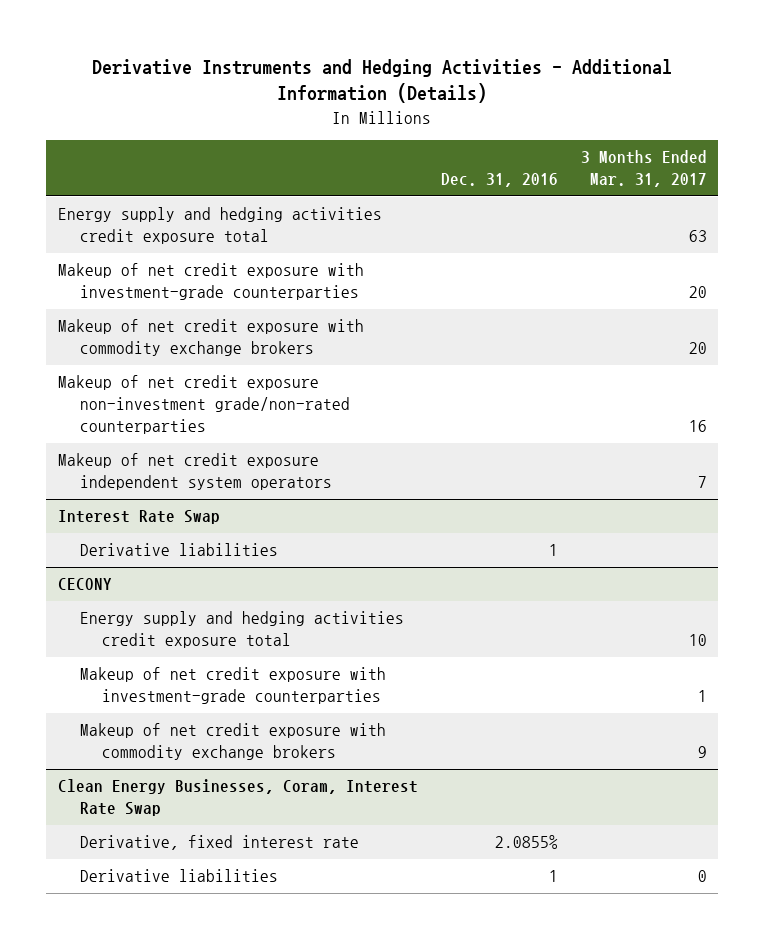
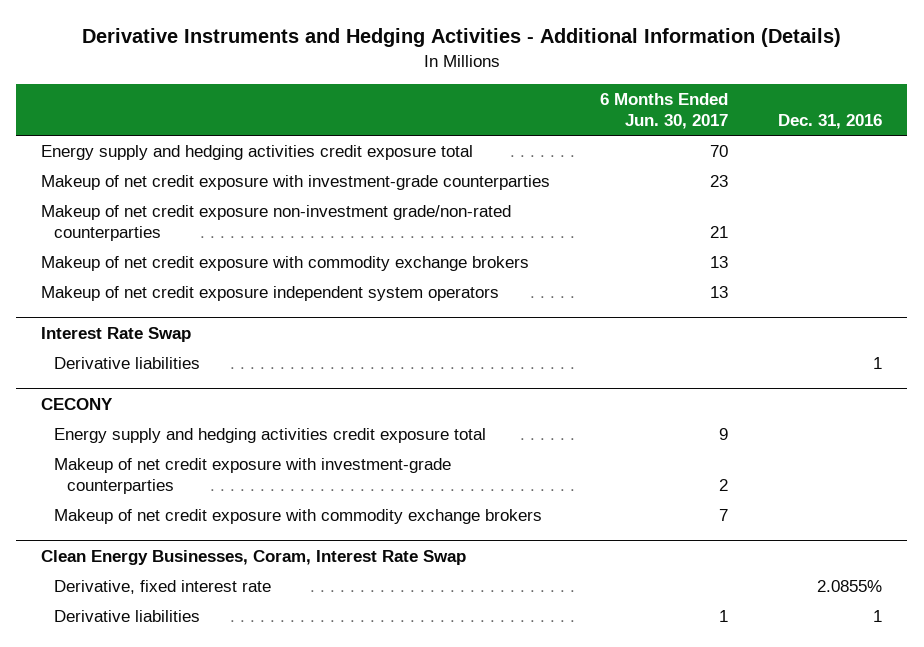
[580,150,707,188] 3 Months Ended Mar. 31, 2017 -> none
none -> [600,92,729,129] 6 Months Ended Jun. 30, 2017
[57,319,364,357] Makeup of net credit exposure with commodity exchange brokers -> [41,256,530,272] Makeup of net credit exposure with commodity exchange brokers

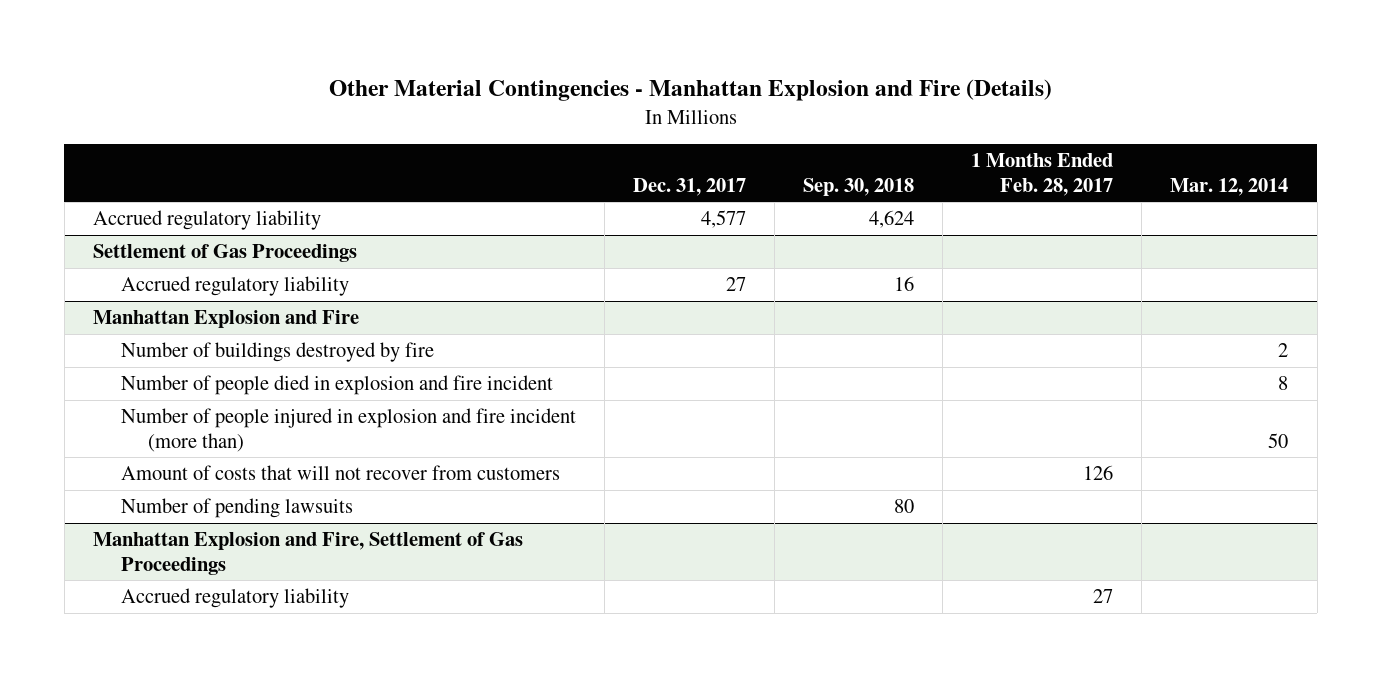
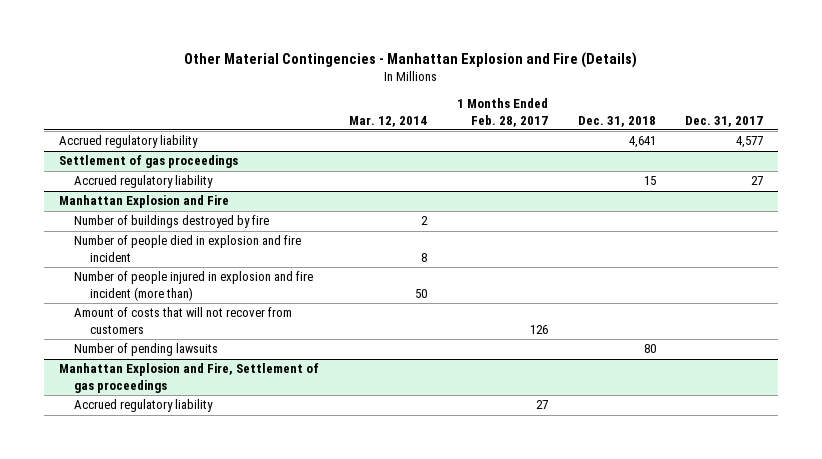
[803,177,915,196] Sep. 30, 2018 -> none
none -> [577,115,656,127] Dec. 31, 2018
[93,244,358,263] Settlement of Gas Proceedings -> [58,155,238,169] Settlement of gas proceedings
[93,532,524,575] Manhattan Explosion and Fire, Settlement of Gas Proceedings -> [58,363,319,393] Manhattan Explosion and Fire, Settlement of gas proceedings

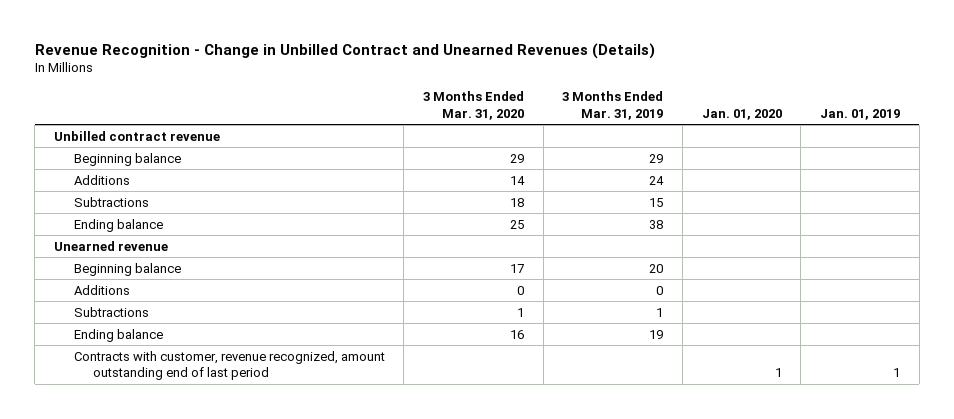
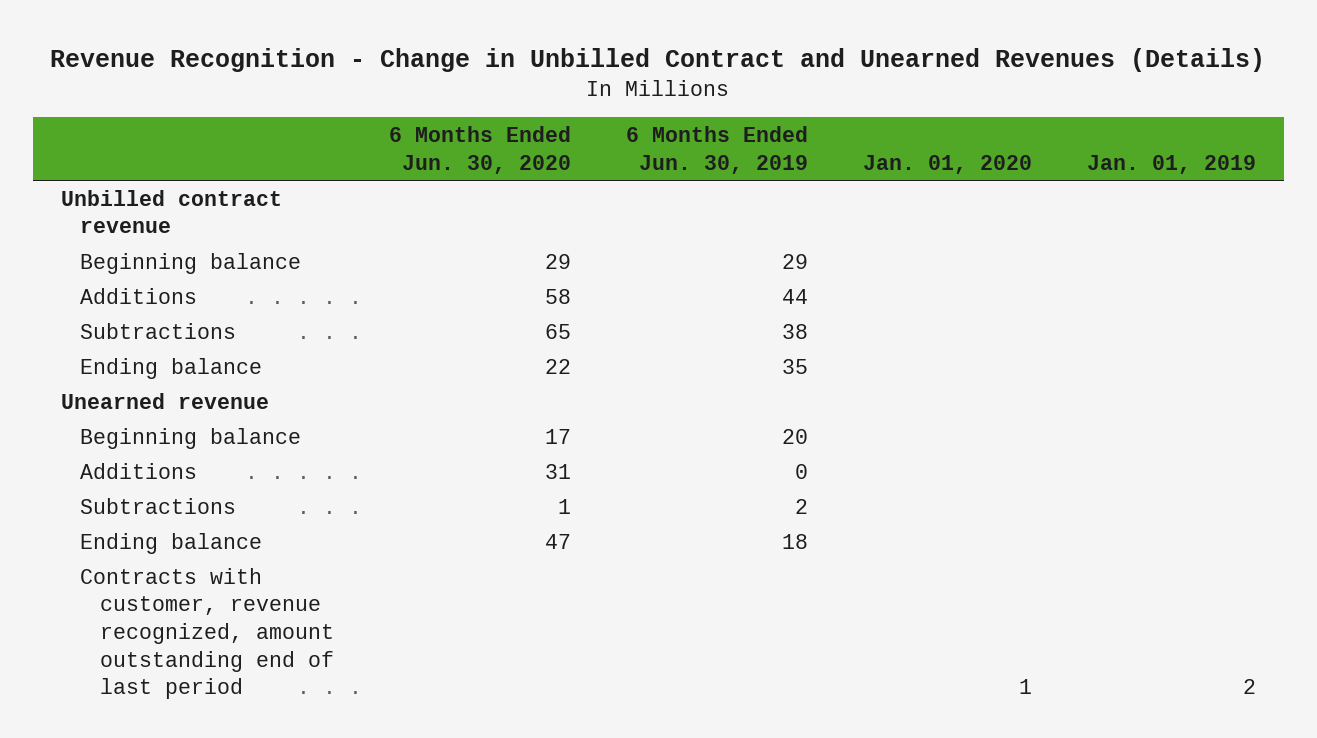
[422,90,524,120] 3 Months Ended Mar. 31, 2020 -> none
[562,90,664,120] 3 Months Ended Mar. 31, 2019 -> none
none -> [389,126,572,174] 6 Months Ended Jun. 30, 2020
none -> [626,126,809,174] 6 Months Ended Jun. 30, 2019
[892,368,900,378] 1 -> [1243,679,1257,695] 2

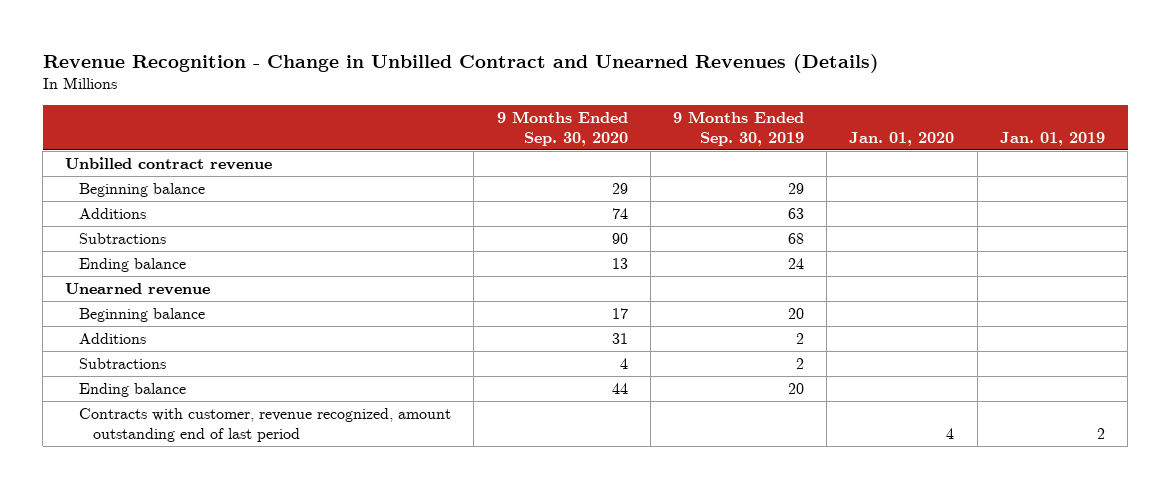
[389,126,572,174] 6 Months Ended Jun. 30, 2020 -> none
[626,126,809,174] 6 Months Ended Jun. 30, 2019 -> none
none -> [496,111,628,146] 9 Months Ended Sep. 30, 2020
none -> [673,111,805,146] 9 Months Ended Sep. 30, 2019
[1019,679,1033,695] 1 -> [946,427,955,439] 4

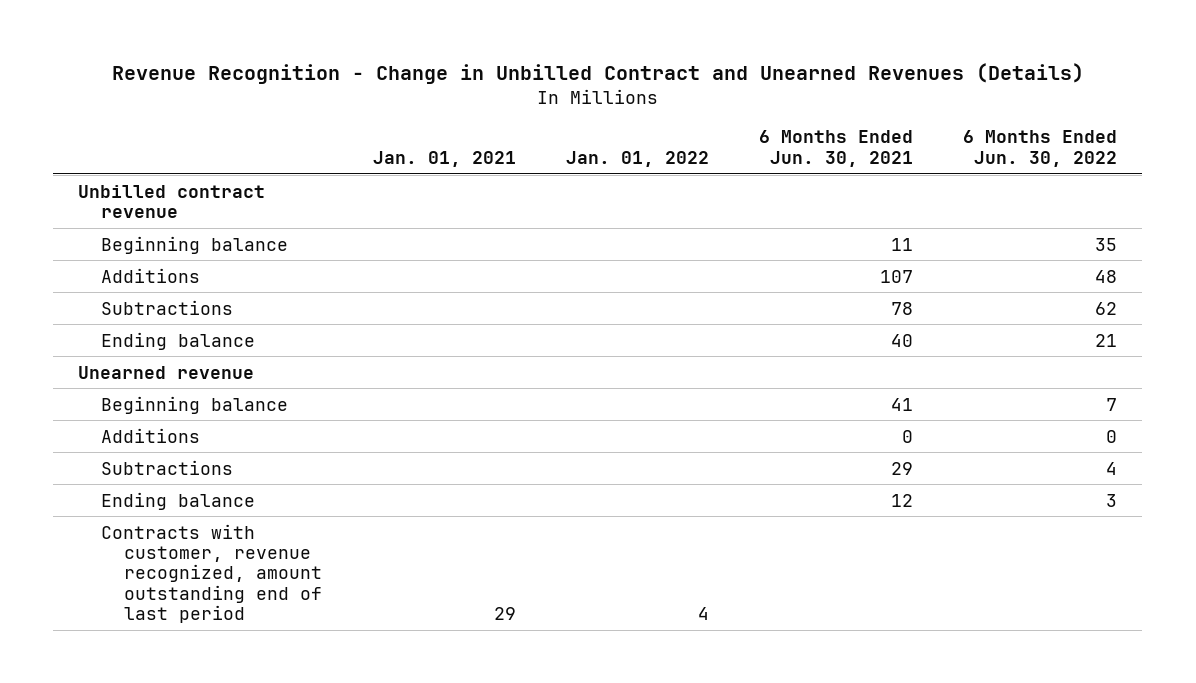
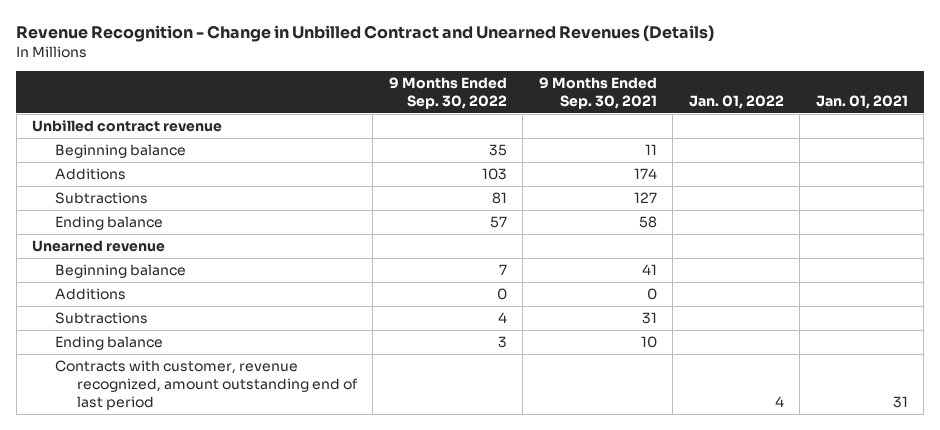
[759,130,914,167] 6 Months Ended Jun. 30, 2021 -> none
[963,130,1118,167] 6 Months Ended Jun. 30, 2022 -> none
none -> [388,77,507,110] 9 Months Ended Sep. 30, 2022
none -> [538,77,657,110] 9 Months Ended Sep. 30, 2021
[493,606,516,620] 29 -> [892,396,908,409] 31

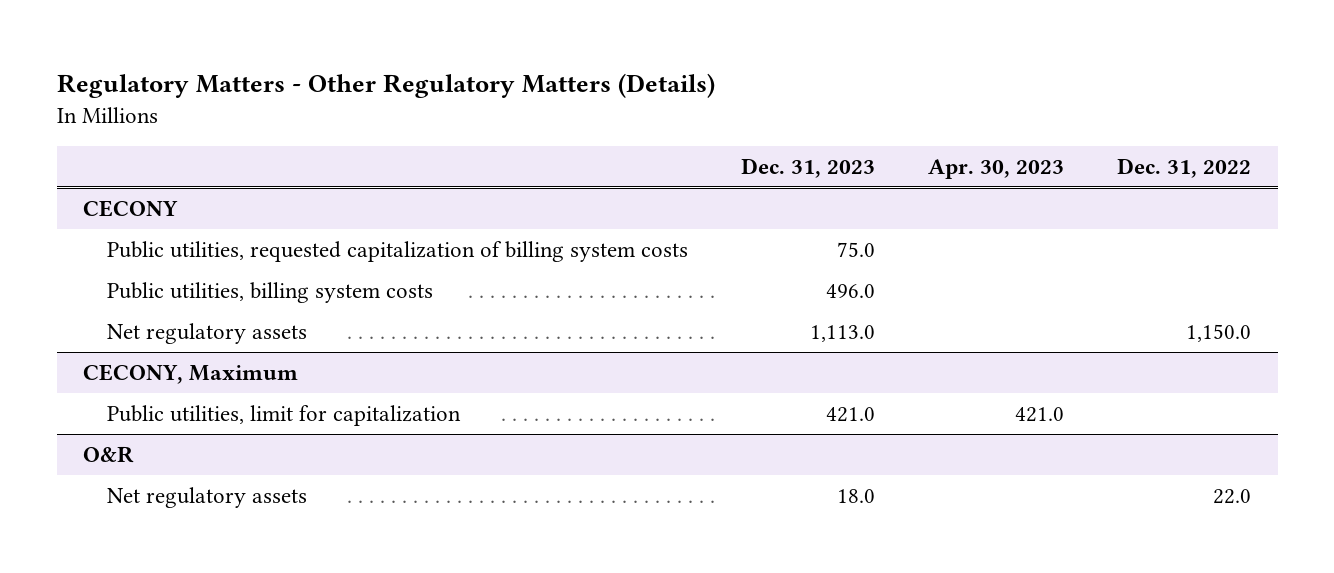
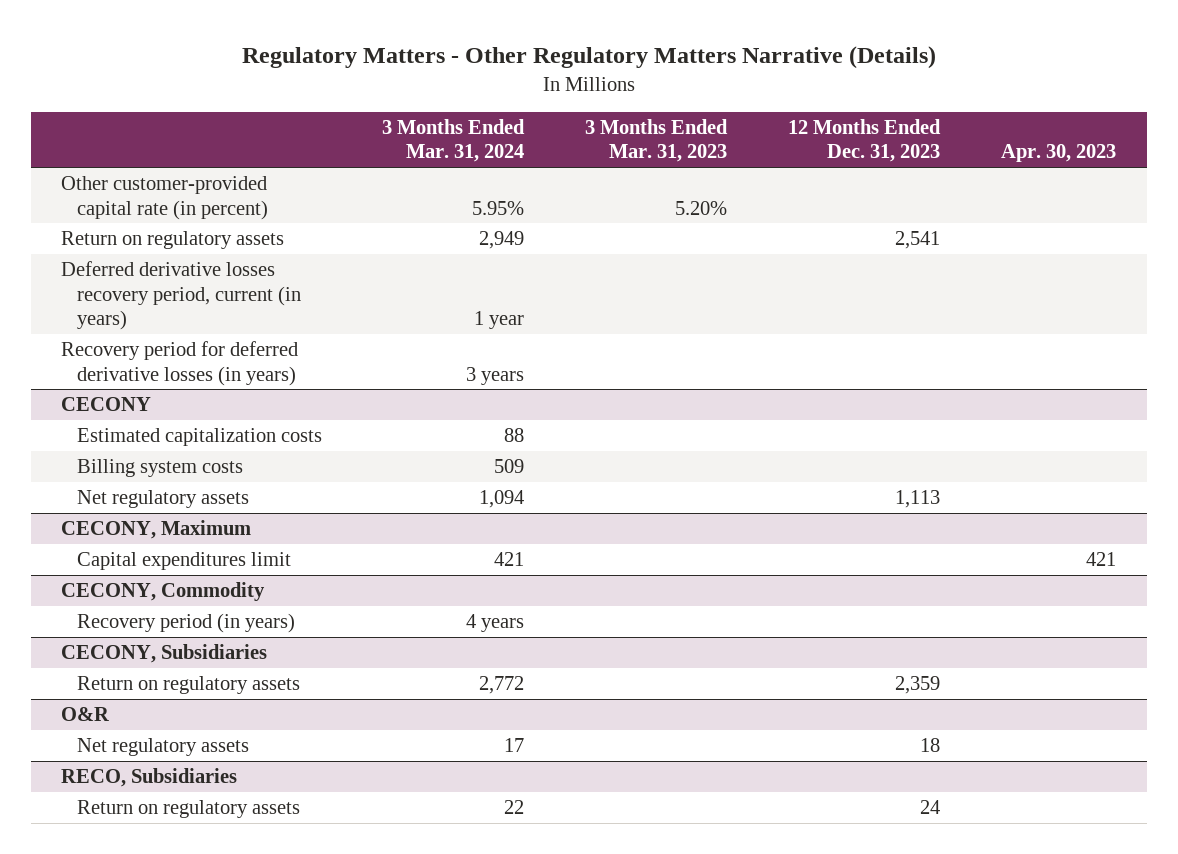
[56,72,715,98] Regulatory Matters - Other Regulatory Matters (Details) -> [241,46,936,70] Regulatory Matters - Other Regulatory Matters Narrative (Details)
[741,157,876,178] Dec. 31, 2023 -> none
[1117,157,1252,178] Dec. 31, 2022 -> none
none -> [382,118,526,163] 3 Months Ended Mar. 31, 2024
none -> [585,118,729,163] 3 Months Ended Mar. 31, 2023
none -> [788,118,942,163] 12 Months Ended Dec. 31, 2023
none -> [61,176,268,220] Other customer-provided capital rate (in percent)
none -> [61,231,285,250] Return on regulatory assets
none -> [61,261,301,331] Deferred derivative losses recovery period, current (in years)
none -> [61,341,299,386] Recovery period for deferred derivative losses (in years)
[107,240,689,262] Public utilities, requested capitalization of billing system costs -> [76,428,322,447] Estimated capitalization costs
[107,281,434,303] Public utilities, billing system costs -> [76,459,243,478] Billing system costs
[107,404,462,426] Public utilities, limit for capitalization -> none
none -> [76,552,291,571] Capital expenditures limit
none -> [61,582,266,602] CECONY, Commodity
none -> [76,613,295,634] Recovery period (in years)
none -> [61,644,268,664] CECONY, Subsidiaries
none -> [76,676,300,695] Return on regulatory assets
none -> [61,768,238,788] RECO, Subsidiaries
none -> [76,800,300,819] Return on regulatory assets

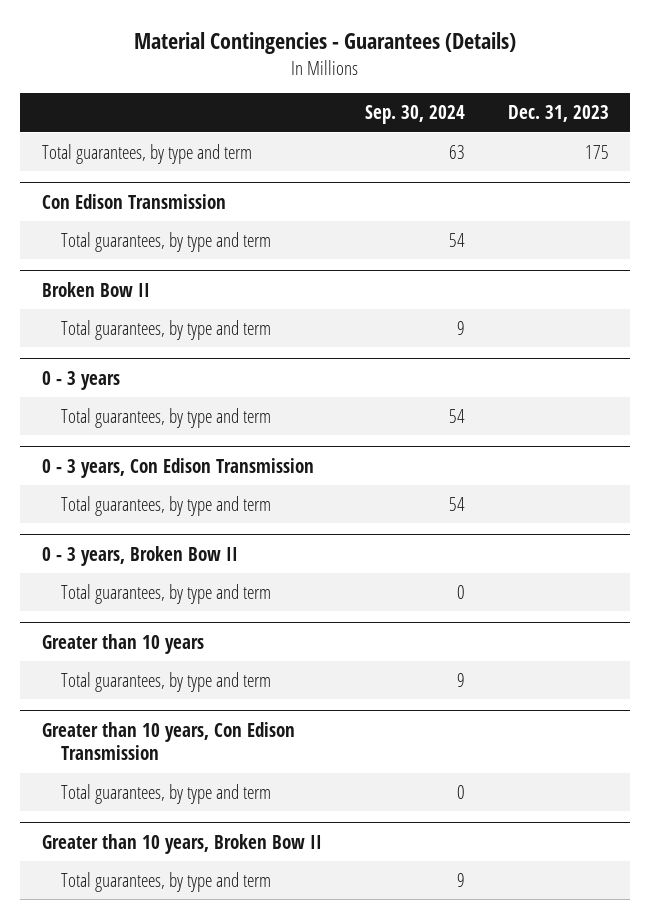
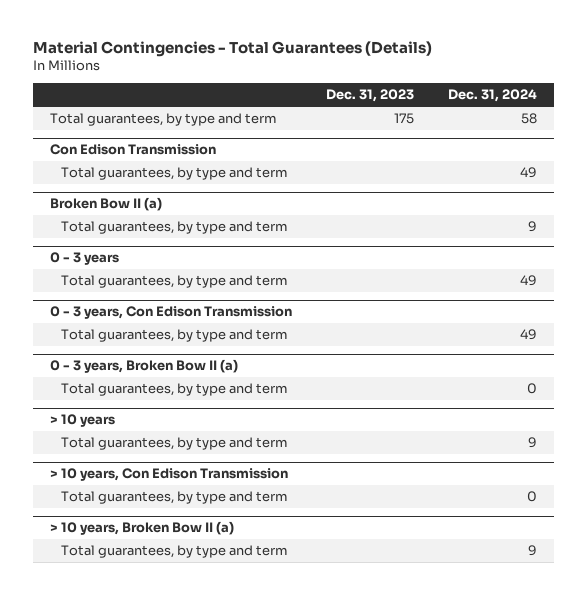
[134,32,517,55] Material Contingencies - Guarantees (Details) -> [32,40,432,57] Material Contingencies - Total Guarantees (Details)
[364,105,465,125] Sep. 30, 2024 -> none
none -> [448,89,538,103] Dec. 31, 2024
[41,281,150,297] Broken Bow II -> [49,197,162,212] Broken Bow II (a)
[41,545,238,566] 0 - 3 years, Broken Bow II -> [49,359,238,374] 0 - 3 years, Broken Bow II (a)
[41,633,204,654] Greater than 10 years -> none
[61,671,272,692] Total guarantees, by type and term -> none
none -> [49,414,115,428] > 10 years
none -> [60,437,288,451] Total guarantees, by type and term
[41,721,295,761] Greater than 10 years, Con Edison Transmission -> [49,468,288,482] > 10 years, Con Edison Transmission
[41,833,322,854] Greater than 10 years, Broken Bow II -> [49,521,234,536] > 10 years, Broken Bow II (a)

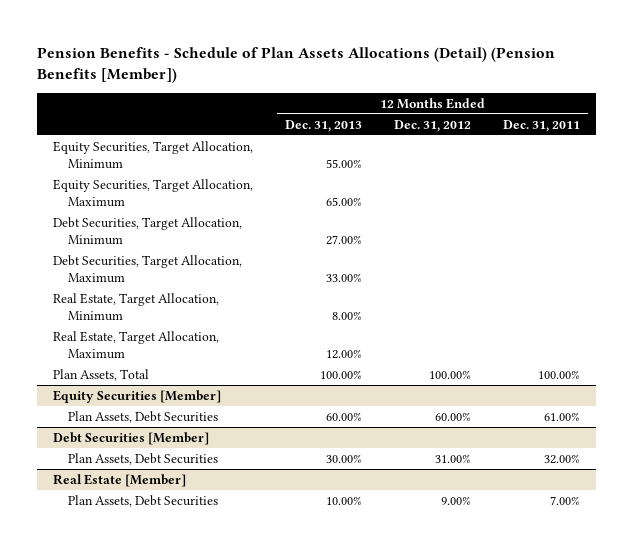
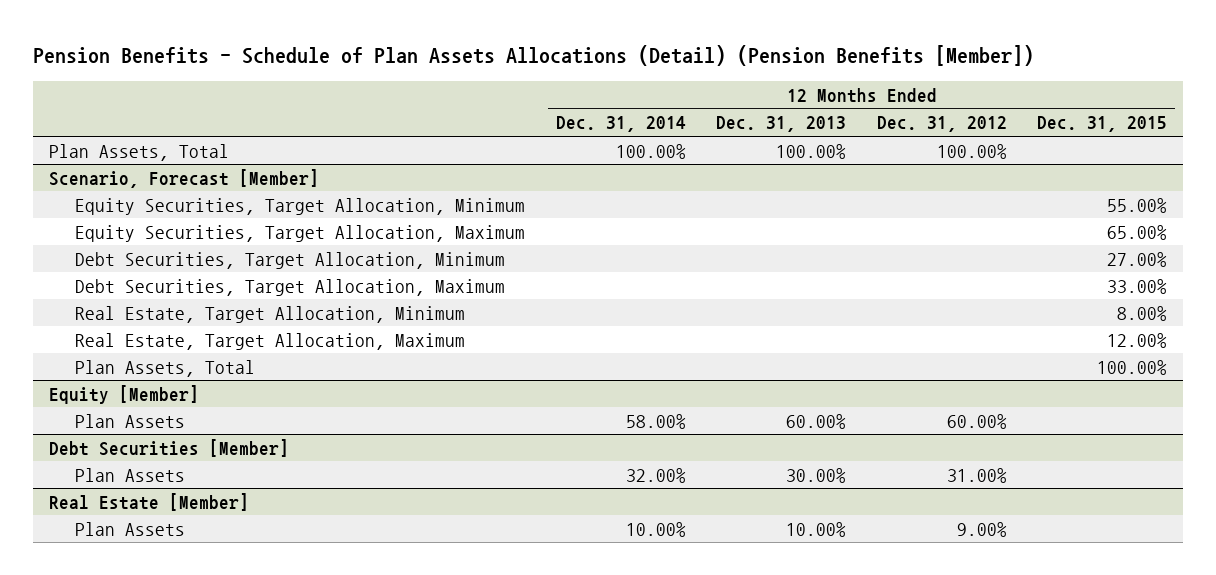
[503,119,581,132] Dec. 31, 2011 -> none
none -> [555,116,686,133] Dec. 31, 2014
none -> [1037,116,1168,133] Dec. 31, 2015
[53,140,254,169] Equity Securities, Target Allocation, Minimum -> none
[53,178,254,207] Equity Securities, Target Allocation, Maximum -> none
[53,216,243,245] Debt Securities, Target Allocation, Minimum -> none
[53,254,243,283] Debt Securities, Target Allocation, Maximum -> none
[53,292,220,321] Real Estate, Target Allocation, Minimum -> none
[53,330,220,359] Real Estate, Target Allocation, Maximum -> none
none -> [48,168,319,188] Scenario, Forecast [Member]
none -> [75,197,526,215] Equity Securities, Target Allocation, Minimum
none -> [75,224,526,242] Equity Securities, Target Allocation, Maximum
none -> [75,251,506,269] Debt Securities, Target Allocation, Minimum
none -> [75,278,506,296] Debt Securities, Target Allocation, Maximum
none -> [75,305,466,323] Real Estate, Target Allocation, Minimum
none -> [75,332,466,350] Real Estate, Target Allocation, Maximum
none -> [75,359,256,377] Plan Assets, Total
[53,389,222,403] Equity Securities [Member] -> [48,384,199,404] Equity [Member]
[67,410,218,423] Plan Assets, Debt Securities -> [75,413,186,428] Plan Assets
[67,452,218,465] Plan Assets, Debt Securities -> [75,467,186,482] Plan Assets
[67,494,218,507] Plan Assets, Debt Securities -> [75,521,186,536] Plan Assets

